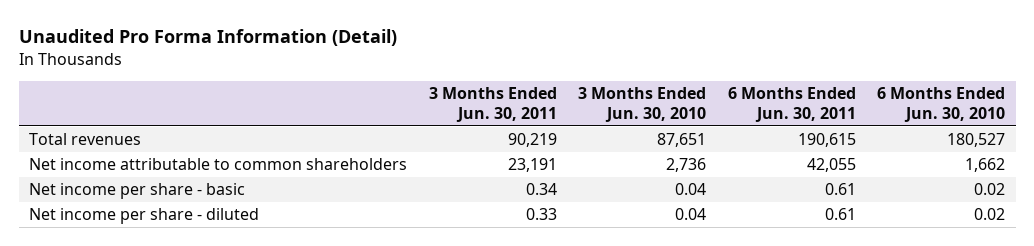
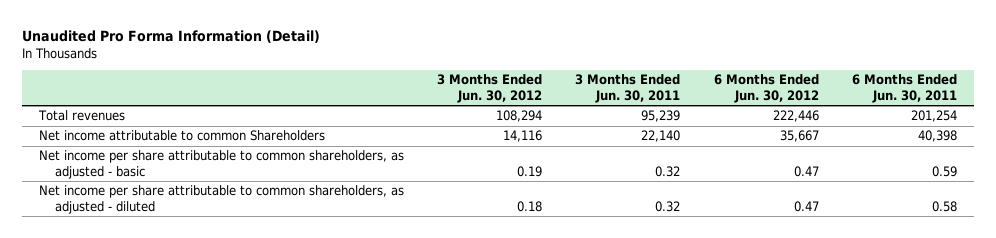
[578,86,707,122] 3 Months Ended Jun. 30, 2010 -> none
[876,86,1005,122] 6 Months Ended Jun. 30, 2010 -> none
none -> [436,74,542,103] 3 Months Ended Jun. 30, 2012
none -> [713,74,819,103] 6 Months Ended Jun. 30, 2012
[507,133,557,148] 90,219 -> [641,110,681,123] 95,239
[797,133,856,148] 190,615 -> [910,110,957,123] 201,254
[29,158,408,171] Net income attributable to common shareholders -> [38,130,325,142] Net income attributable to common Shareholders
[507,158,557,173] 23,191 -> [641,130,681,143] 22,140
[806,158,856,173] 42,055 -> [917,130,957,143] 40,398
[29,183,246,200] Net income per share - basic -> [38,150,404,180] Net income per share attributable to common shareholders, as adjusted - basic
[525,183,557,196] 0.34 -> [655,166,681,178] 0.32
[824,183,856,196] 0.61 -> [931,166,957,178] 0.59
[29,208,260,225] Net income per share - diluted -> [38,185,404,215] Net income per share attributable to common shareholders, as adjusted - diluted
[525,208,557,221] 0.33 -> [655,201,681,213] 0.32
[824,208,856,221] 0.61 -> [931,201,957,213] 0.58

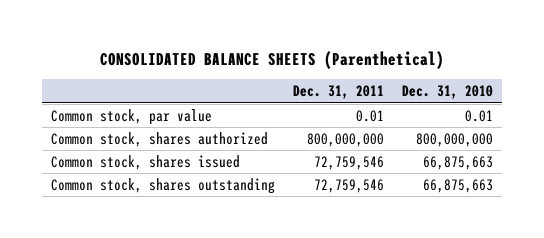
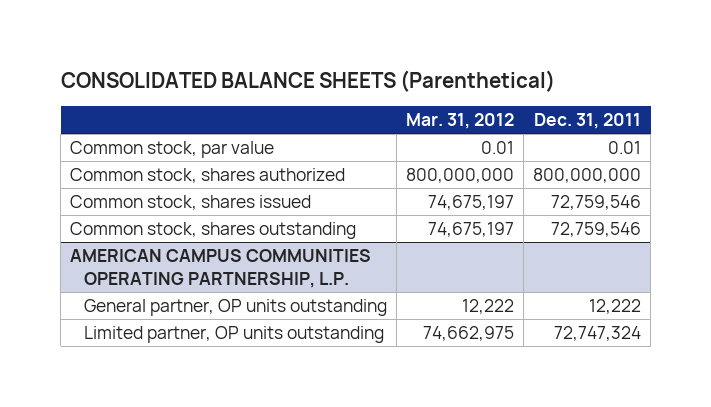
[401,85,493,100] Dec. 31, 2010 -> none
none -> [405,113,514,130] Mar. 31, 2012
none -> [70,249,372,288] AMERICAN CAMPUS COMMUNITIES OPERATING PARTNERSHIP, L.P.
none -> [83,299,387,317] General partner, OP units outstanding
none -> [83,326,384,344] Limited partner, OP units outstanding

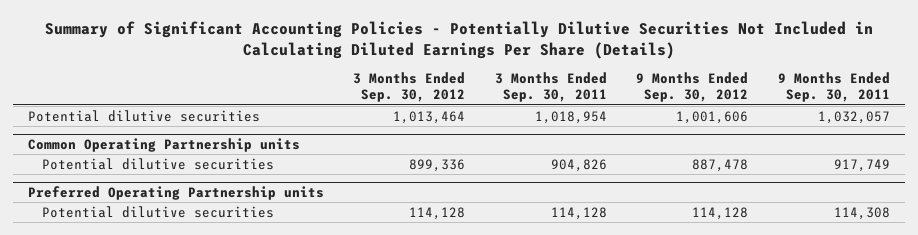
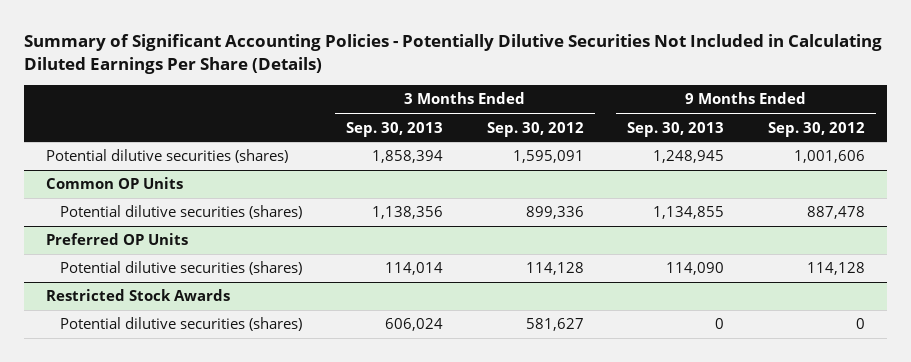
[494,71,607,103] 3 Months Ended Sep. 30, 2011 -> none
[777,71,890,103] 9 Months Ended Sep. 30, 2011 -> none
none -> [346,121,444,137] Sep. 30, 2013
none -> [627,121,725,137] Sep. 30, 2013
[27,137,300,152] Common Operating Partnership units -> none
[27,185,324,200] Preferred Operating Partnership units -> none
[27,109,260,122] Potential dilutive securities -> [45,149,288,164] Potential dilutive securities (shares)
[393,110,466,124] 1,013,464 -> [512,150,584,164] 1,595,091
none -> [45,177,183,190] Common OP Units
[41,157,274,170] Potential dilutive securities -> [60,205,303,220] Potential dilutive securities (shares)
none -> [45,233,188,246] Preferred OP Units
[41,205,274,218] Potential dilutive securities -> [60,261,303,276] Potential dilutive securities (shares)
none -> [45,289,230,302] Restricted Stock Awards
none -> [60,317,303,332] Potential dilutive securities (shares)

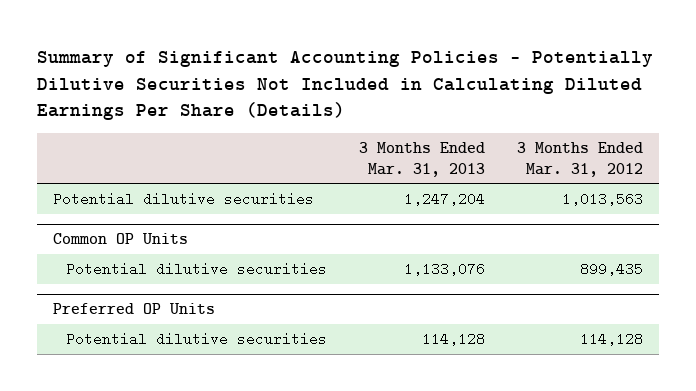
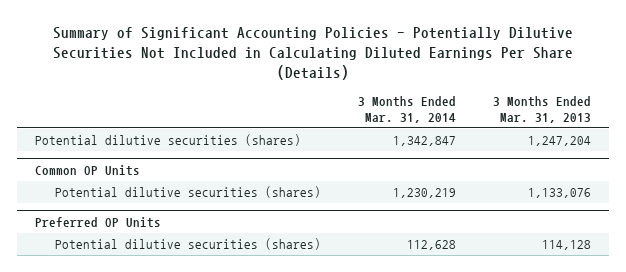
[517,142,644,177] 3 Months Ended Mar. 31, 2012 -> none
none -> [357,95,456,123] 3 Months Ended Mar. 31, 2014
[52,192,314,207] Potential dilutive securities -> [35,134,302,147] Potential dilutive securities (shares)
[65,262,327,277] Potential dilutive securities -> [54,186,321,199] Potential dilutive securities (shares)
[65,332,327,347] Potential dilutive securities -> [54,238,321,251] Potential dilutive securities (shares)

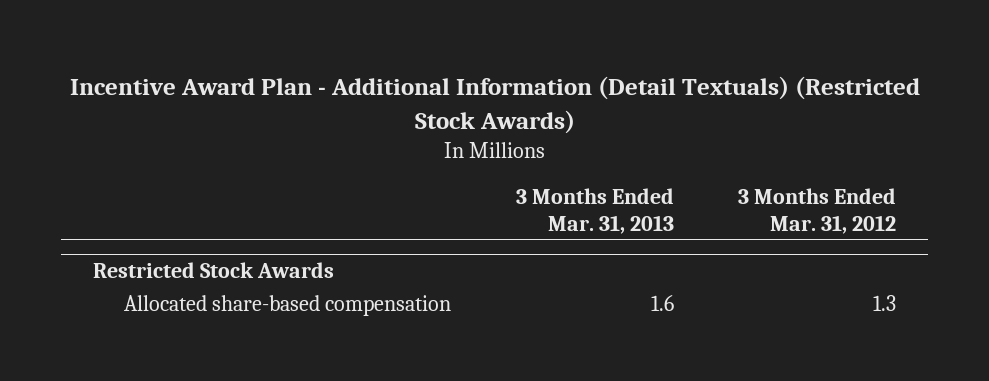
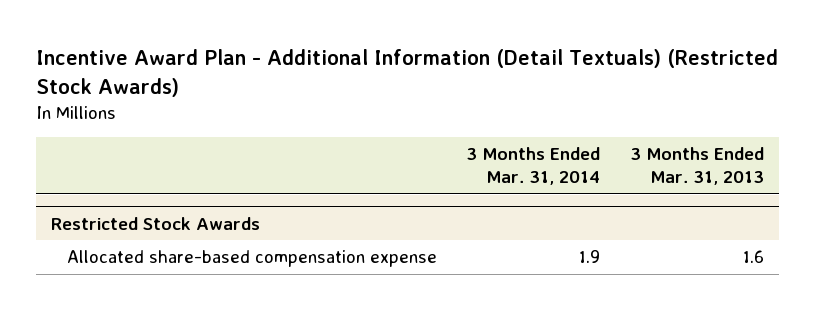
[738,188,897,234] 3 Months Ended Mar. 31, 2012 -> none
none -> [466,147,601,186] 3 Months Ended Mar. 31, 2014
[124,294,452,316] Allocated share-based compensation -> [66,250,437,268] Allocated share-based compensation expense

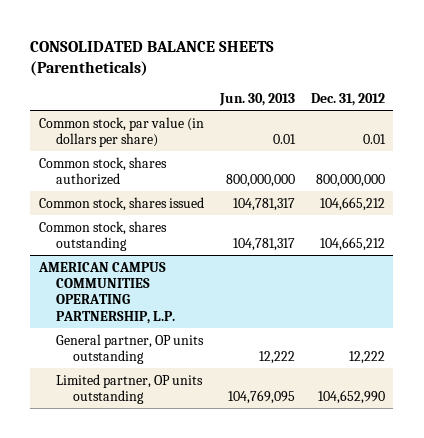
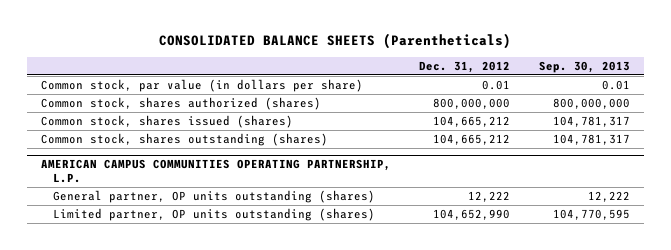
[218,92,295,106] Jun. 30, 2013 -> none
none -> [538,60,630,73] Sep. 30, 2013
[38,156,167,185] Common stock, shares authorized -> [41,97,322,111] Common stock, shares authorized (shares)
[38,196,204,211] Common stock, shares issued -> [41,115,294,129] Common stock, shares issued (shares)
[38,220,167,251] Common stock, shares outstanding -> [41,133,329,147] Common stock, shares outstanding (shares)
[55,333,204,364] General partner, OP units outstanding -> [53,190,376,204] General partner, OP units outstanding (shares)
[55,373,203,404] Limited partner, OP units outstanding -> [53,208,376,222] Limited partner, OP units outstanding (shares)

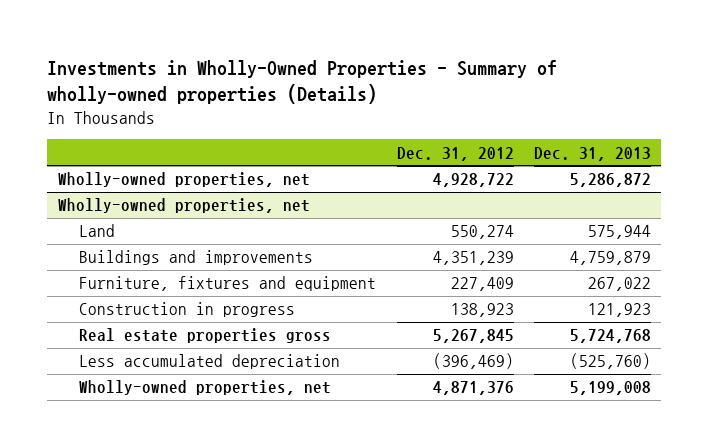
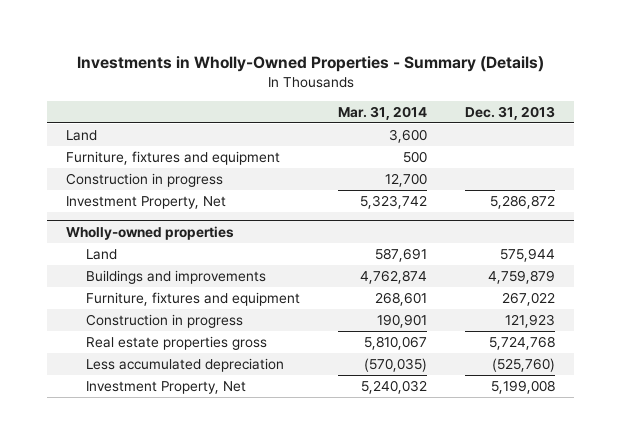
[47,59,558,104] Investments in Wholly-Owned Properties - Summary of wholly-owned properties (Details) -> [76,56,544,73] Investments in Wholly-Owned Properties - Summary (Details)
[396,146,514,161] Dec. 31, 2012 -> none
none -> [338,105,428,120] Mar. 31, 2014
none -> [65,130,97,142] Land
none -> [65,151,280,166] Furniture, fixtures and equipment
none -> [65,173,223,188] Construction in progress
[57,172,310,188] Wholly-owned properties, net -> [65,196,226,210] Investment Property, Net
[57,198,310,214] Wholly-owned properties, net -> [65,225,234,240] Wholly-owned properties
[79,380,332,396] Wholly-owned properties, net -> [86,381,247,395] Investment Property, Net

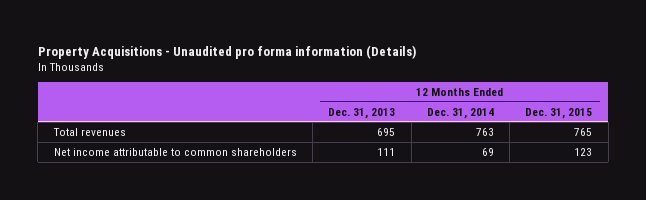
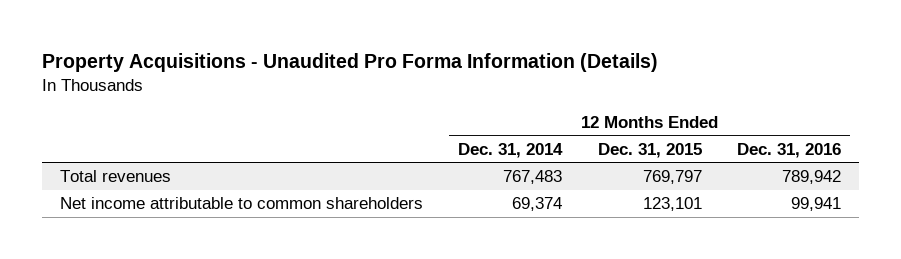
[37,44,416,59] Property Acquisitions - Unaudited pro forma information (Details) -> [41,53,658,73] Property Acquisitions - Unaudited Pro Forma Information (Details)
[328,107,396,119] Dec. 31, 2013 -> none
none -> [737,142,842,158] Dec. 31, 2016
[475,127,494,136] 763 -> [503,170,563,185] 767,483
[574,127,593,136] 765 -> [642,170,702,185] 769,797
[481,147,494,156] 69 -> [512,197,563,212] 69,374
[574,147,593,156] 123 -> [642,197,702,212] 123,101

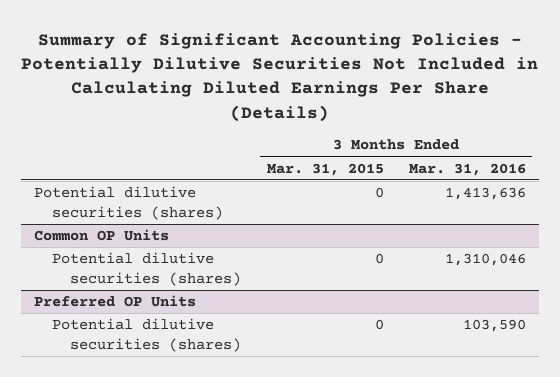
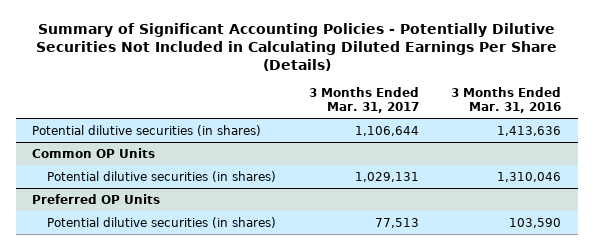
[266,162,384,176] Mar. 31, 2015 -> none
none -> [308,87,419,113] 3 Months Ended Mar. 31, 2017
[33,186,223,220] Potential dilutive securities (shares) -> [32,124,262,136] Potential dilutive securities (in shares)
[51,252,242,286] Potential dilutive securities (shares) -> [46,170,276,182] Potential dilutive securities (in shares)
[51,318,242,352] Potential dilutive securities (shares) -> [46,216,276,228] Potential dilutive securities (in shares)

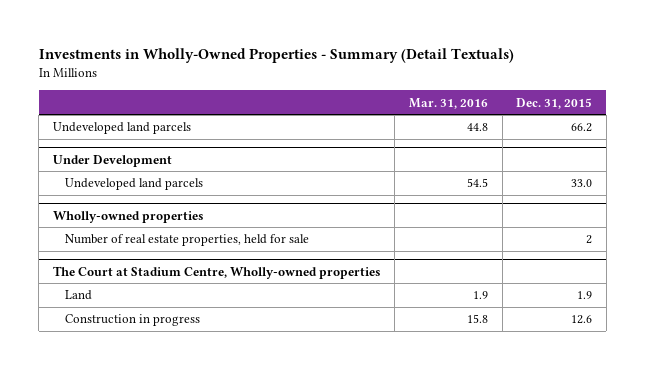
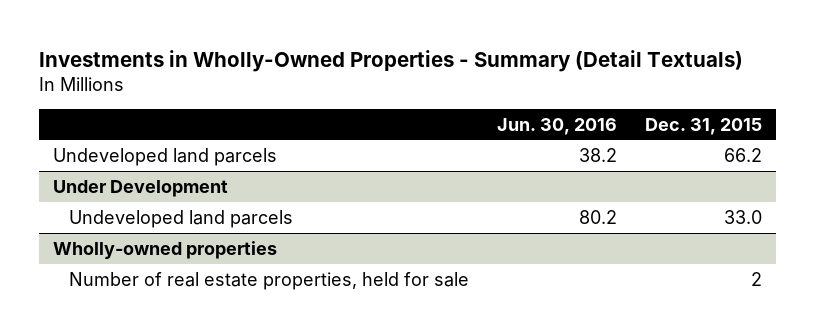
[409,97,489,109] Mar. 31, 2016 -> none
none -> [497,117,618,135] Jun. 30, 2016
[52,265,381,279] The Court at Stadium Centre, Wholly-owned properties -> none
[65,290,93,301] Land -> none
[65,314,201,327] Construction in progress -> none

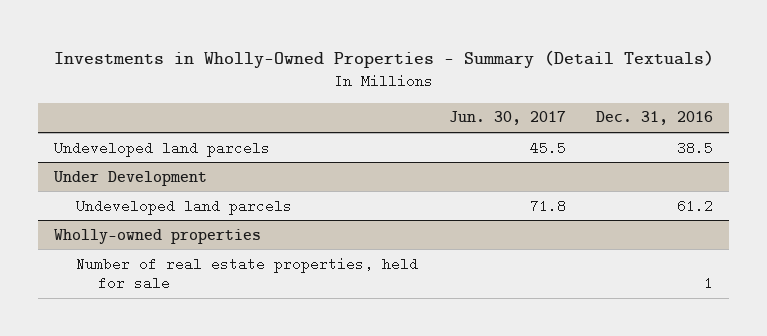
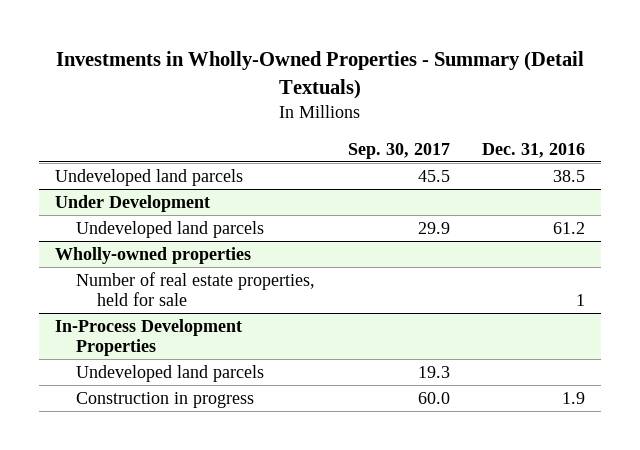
[448,111,566,126] Jun. 30, 2017 -> none
none -> [347,142,450,159] Sep. 30, 2017
none -> [55,318,243,357] In-Process Development Properties
none -> [76,364,265,382] Undeveloped land parcels
none -> [76,391,255,408] Construction in progress

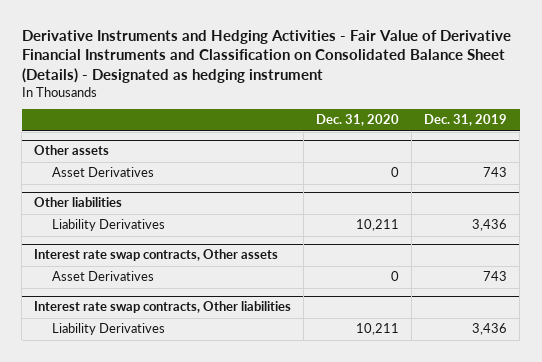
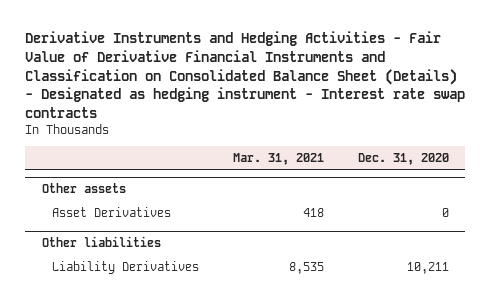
[21,30,511,83] Derivative Instruments and Hedging Activities - Fair Value of Derivative Financial Instruments and Classification on Consolidated Balance Sheet (Details) - Designated as hedging instrument -> [24,31,465,118] Derivative Instruments and Hedging Activities - Fair Value of Derivative Financial Instruments and Classification on Consolidated Balance Sheet (Details) - Designated as hedging instrument - Interest rate swap contracts
[424,114,508,127] Dec. 31, 2019 -> none
none -> [232,152,324,165] Mar. 31, 2021
[34,249,279,262] Interest rate swap contracts, Other assets -> none
[51,271,154,282] Asset Derivatives -> none
[34,301,292,314] Interest rate swap contracts, Other liabilities -> none
[51,323,165,336] Liability Derivatives -> none

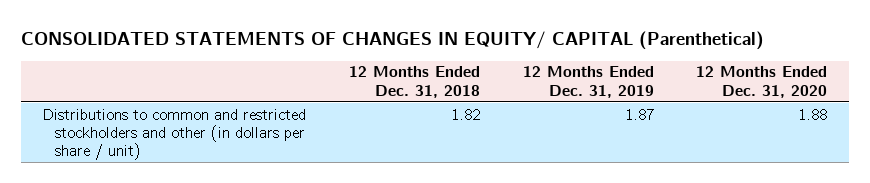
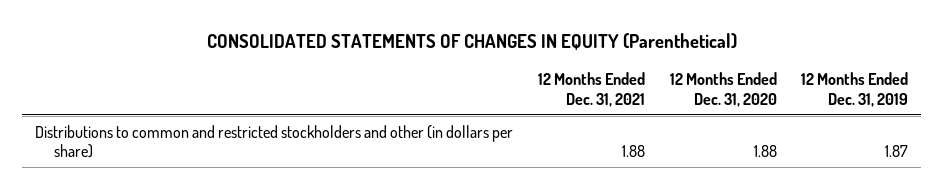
[21,31,765,51] CONSOLIDATED STATEMENTS OF CHANGES IN EQUITY/ CAPITAL (Parenthetical) -> [206,32,737,50] CONSOLIDATED STATEMENTS OF CHANGES IN EQUITY (Parenthetical)
[349,66,481,98] 12 Months Ended Dec. 31, 2018 -> none
none -> [537,72,645,107] 12 Months Ended Dec. 31, 2021
[42,108,307,161] Distributions to common and restricted stockholders and other (in dollars per share / unit) -> [34,124,513,159] Distributions to common and restricted stockholders and other (in dollars per share)

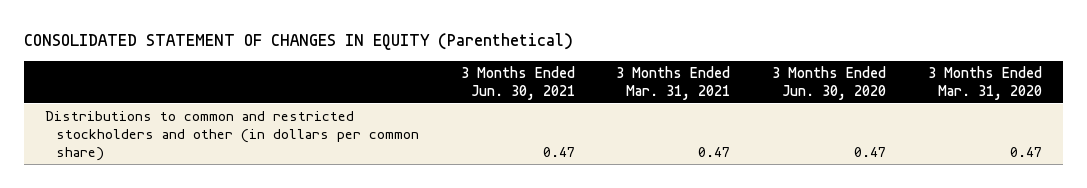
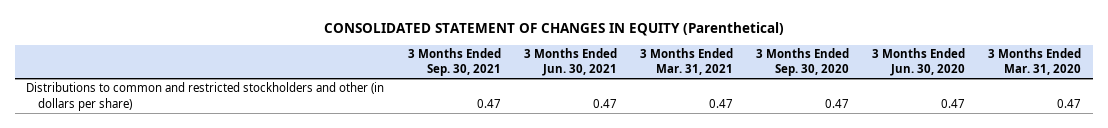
none -> [407,48,501,77] 3 Months Ended Sep. 30, 2021
none -> [756,48,850,77] 3 Months Ended Sep. 30, 2020
[44,111,419,162] Distributions to common and restricted stockholders and other (in dollars per common share) -> [26,82,385,111] Distributions to common and restricted stockholders and other (in dollars per share)

